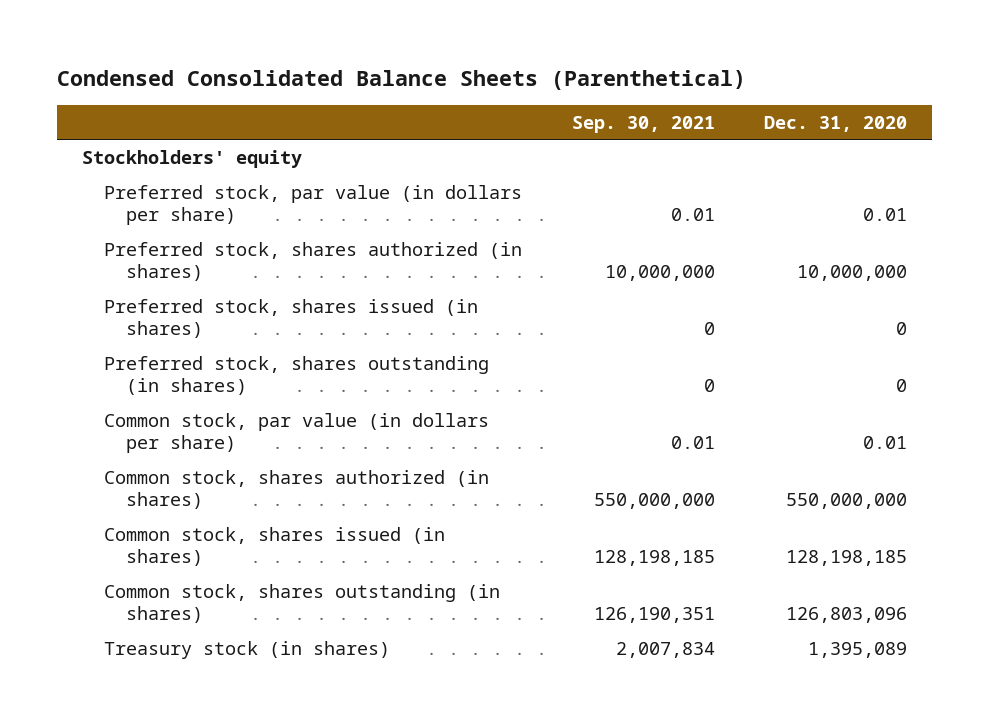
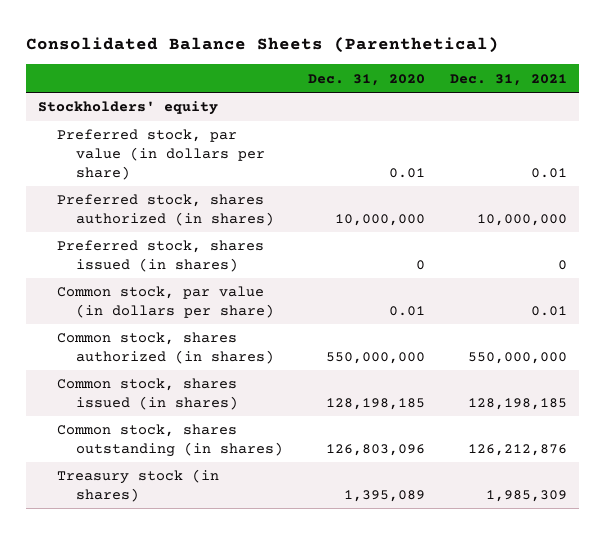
[57,69,747,90] Condensed Consolidated Balance Sheets (Parenthetical) -> [25,37,499,54] Consolidated Balance Sheets (Parenthetical)
[571,115,715,133] Sep. 30, 2021 -> none
none -> [449,73,567,86] Dec. 31, 2021
[103,356,489,396] Preferred stock, shares outstanding (in shares) -> none

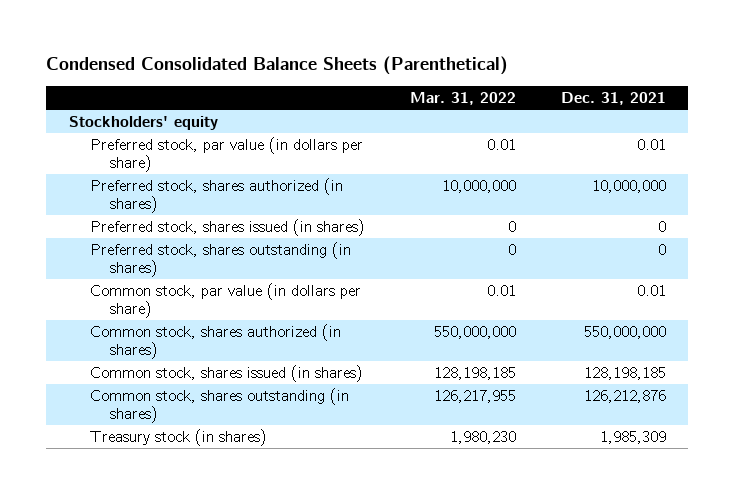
[25,37,499,54] Consolidated Balance Sheets (Parenthetical) -> [46,56,509,76] Condensed Consolidated Balance Sheets (Parenthetical)
[308,73,426,86] Dec. 31, 2020 -> none
none -> [409,91,516,105] Mar. 31, 2022
none -> [89,242,351,277] Preferred stock, shares outstanding (in shares)

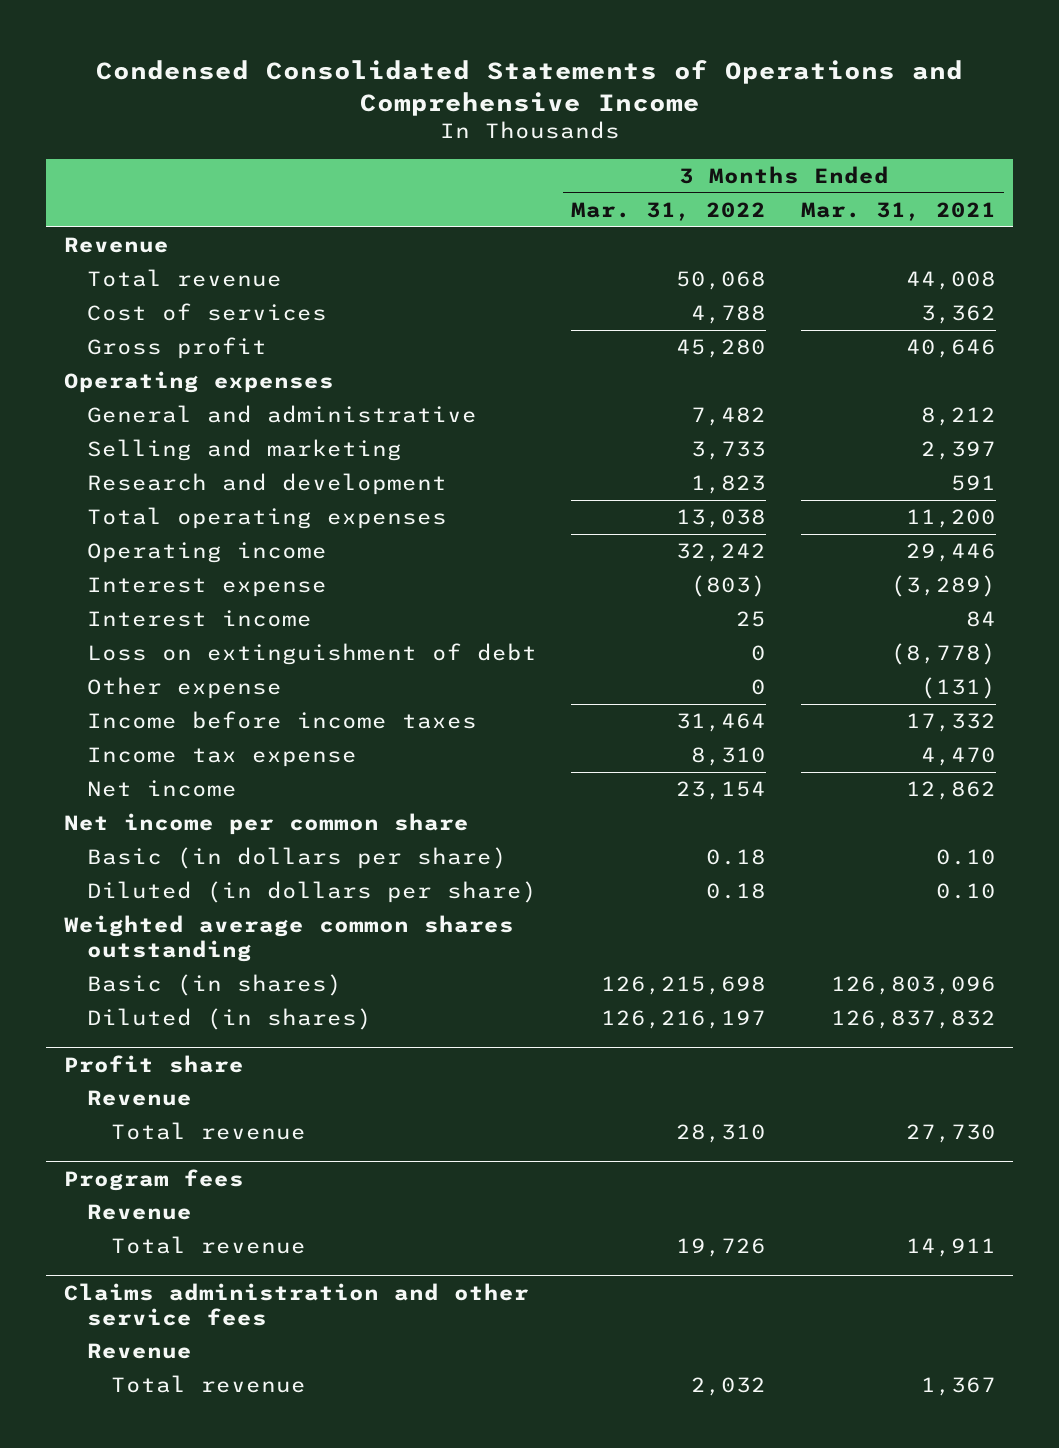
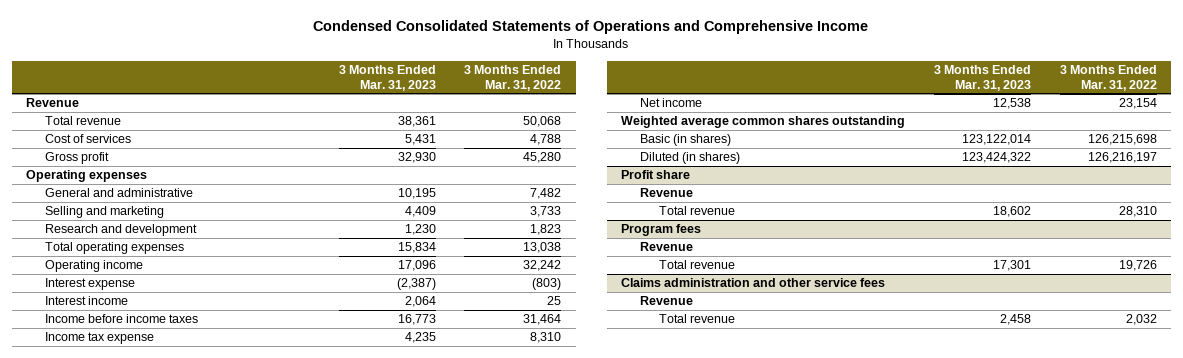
[800,202,996,222] Mar. 31, 2021 -> none
none -> [338,65,436,91] 3 Months Ended Mar. 31, 2023
[87,643,538,666] Loss on extinguishment of debt -> none
[87,677,283,700] Other expense -> none
[63,813,469,836] Net income per common share -> none
[87,847,508,870] Basic (in dollars per share) -> none
[87,881,538,904] Diluted (in dollars per share) -> none

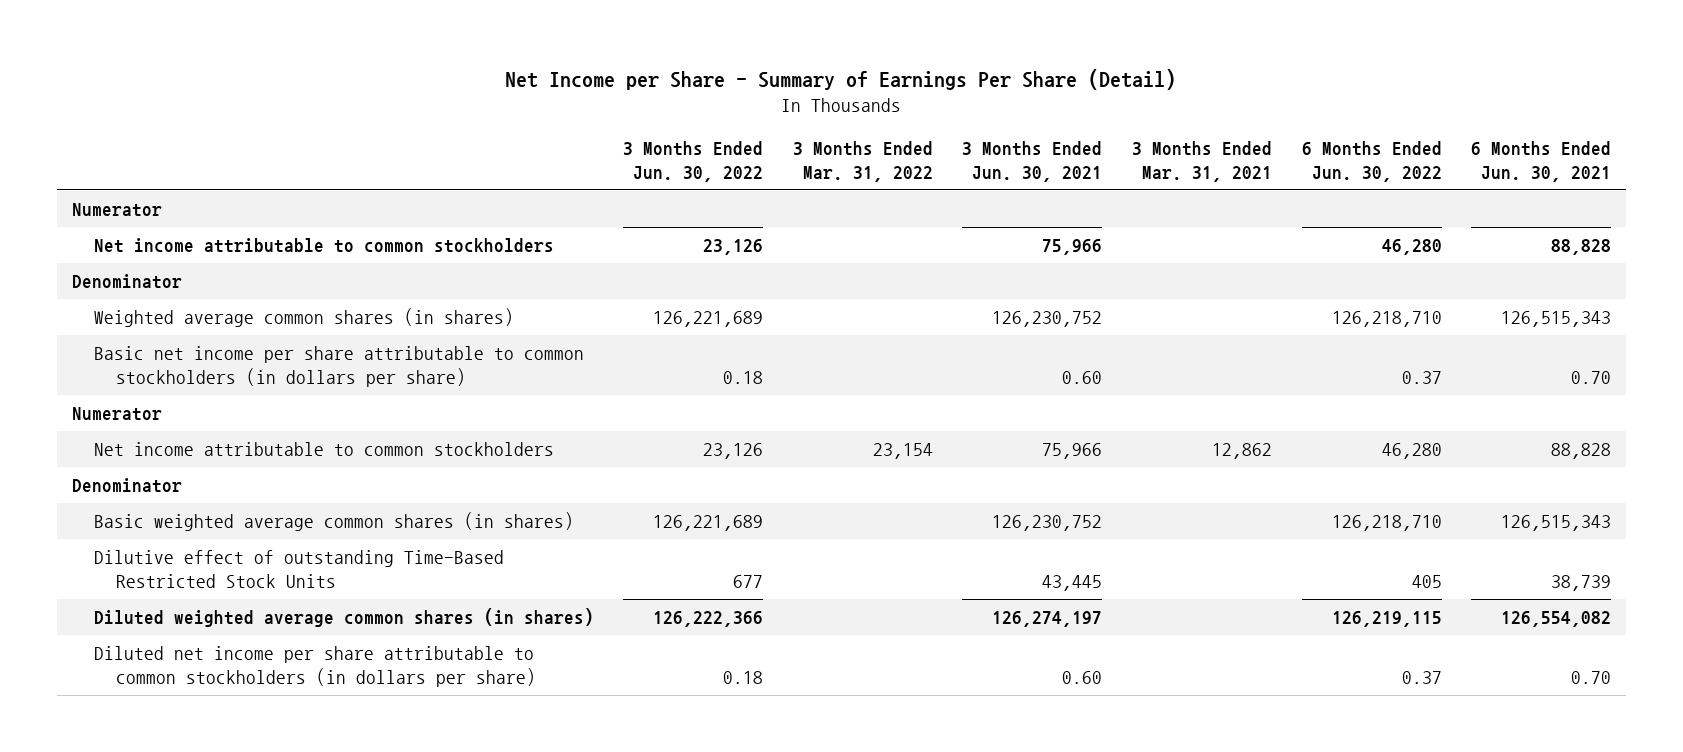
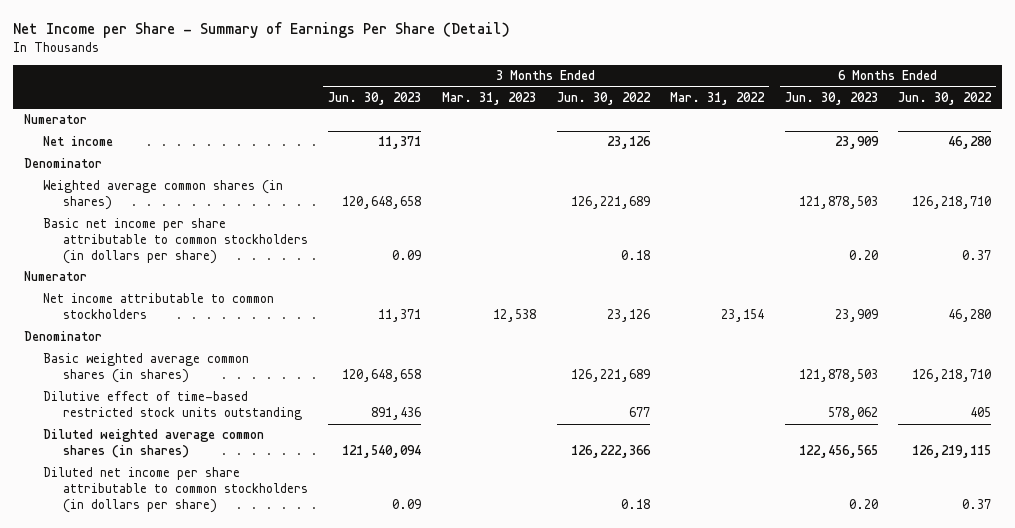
[962,140,1103,182] 3 Months Ended Jun. 30, 2021 -> none
[1132,140,1273,182] 3 Months Ended Mar. 31, 2021 -> none
[1471,140,1612,182] 6 Months Ended Jun. 30, 2021 -> none
none -> [328,91,422,105] Jun. 30, 2023
none -> [442,91,537,105] Mar. 31, 2023
none -> [784,91,878,105] Jun. 30, 2023
[93,237,554,253] Net income attributable to common stockholders -> [43,136,114,147] Net income
[93,549,504,588] Dilutive effect of outstanding Time-Based Restricted Stock Units -> [43,391,302,421] Dilutive effect of time-based restricted stock units outstanding

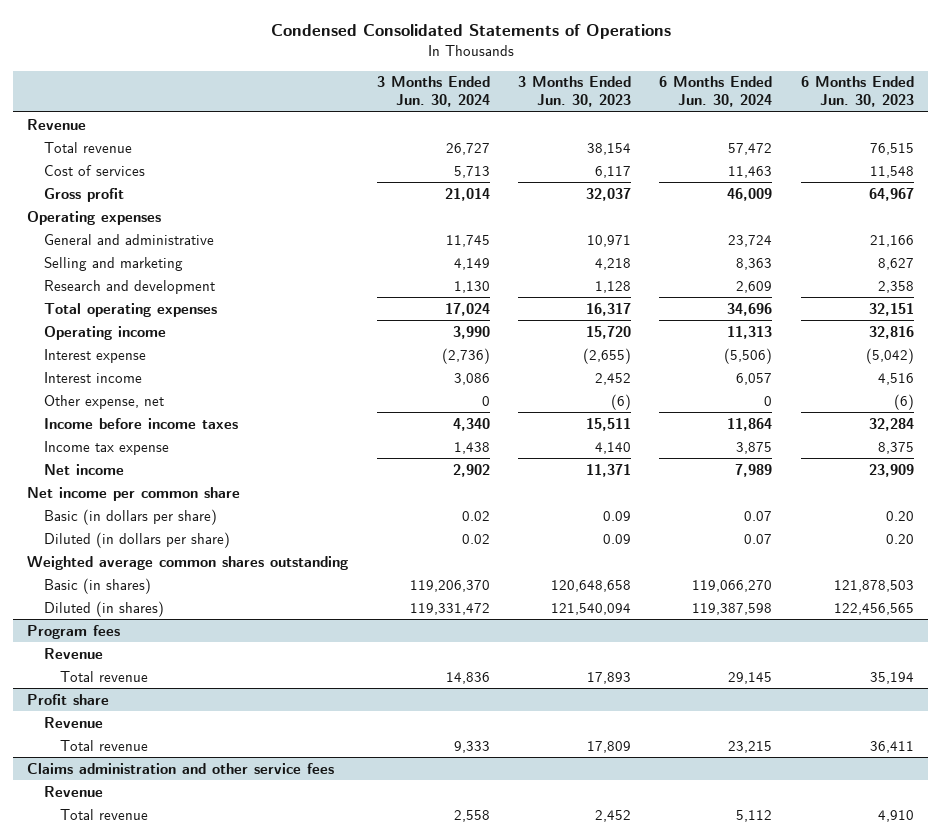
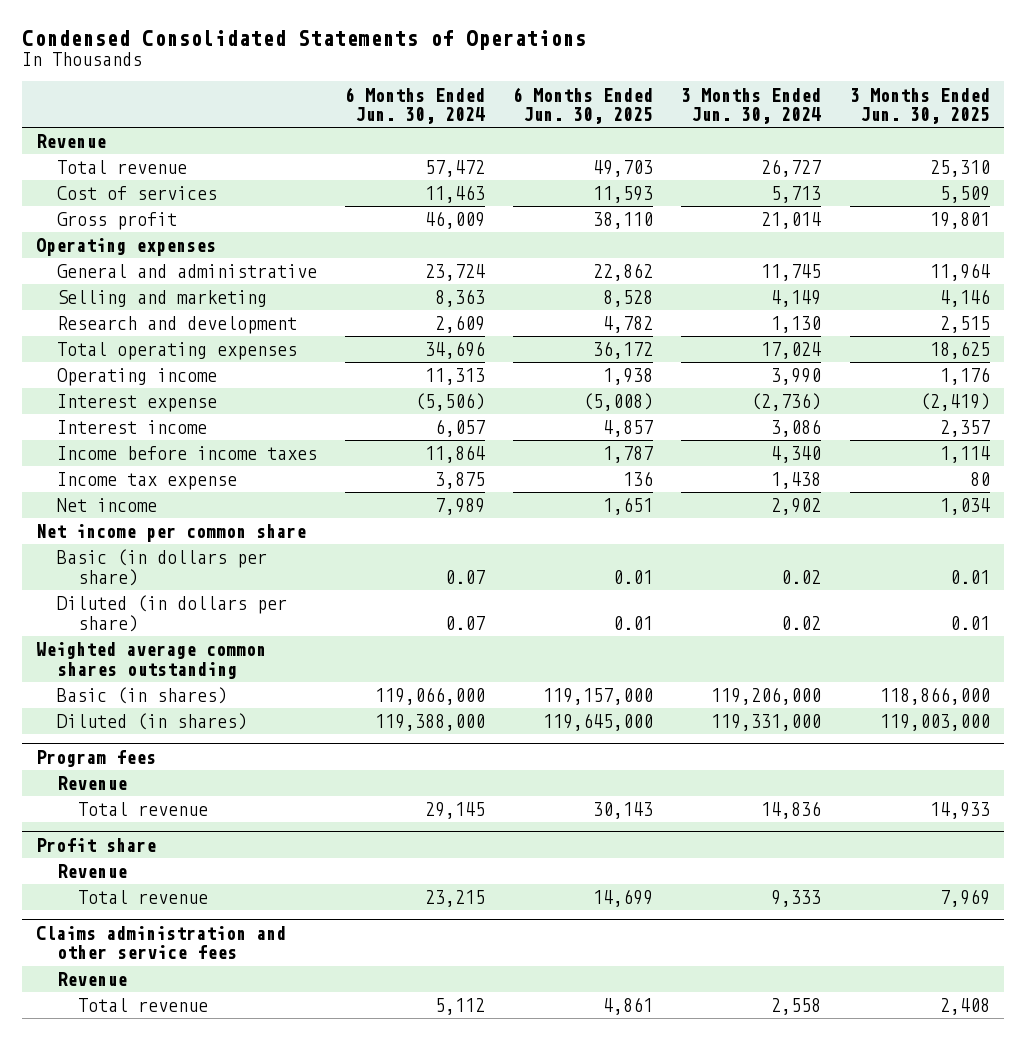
[518,76,632,108] 3 Months Ended Jun. 30, 2023 -> none
[800,76,914,108] 6 Months Ended Jun. 30, 2023 -> none
none -> [513,86,654,125] 6 Months Ended Jun. 30, 2025
none -> [849,87,990,125] 3 Months Ended Jun. 30, 2025
[43,394,164,409] Other expense, net -> none
[409,579,490,592] 119,206,370 -> [711,687,822,706] 119,206,000
[692,579,773,592] 119,066,270 -> [375,687,486,706] 119,066,000
[409,602,490,615] 119,331,472 -> [711,714,822,732] 119,331,000
[692,602,773,615] 119,387,598 -> [375,714,486,732] 119,388,000

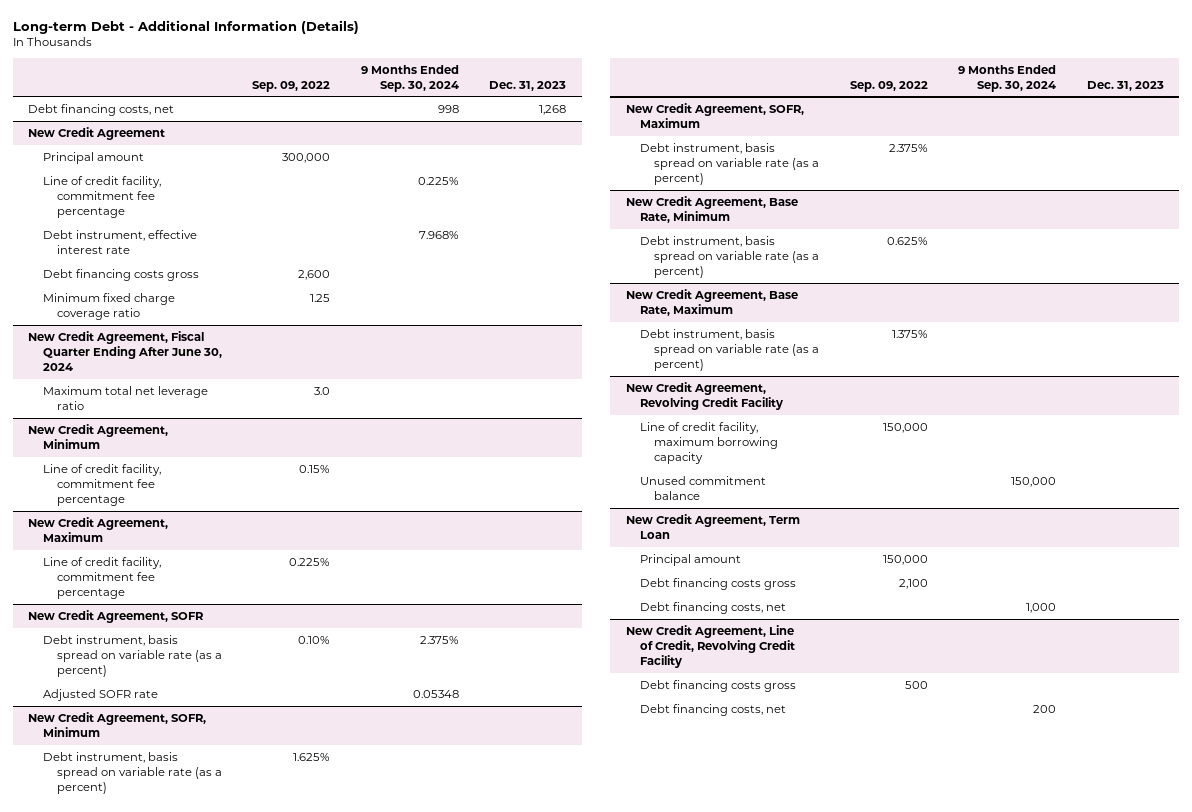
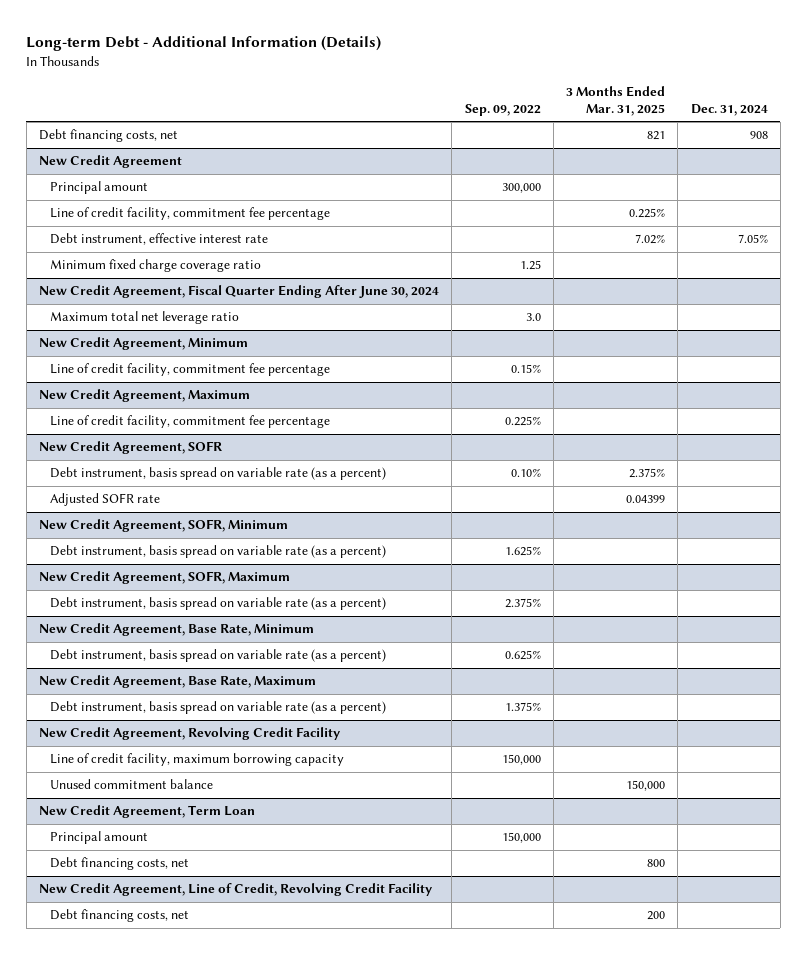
[360,64,459,92] 9 Months Ended Sep. 30, 2024 -> none
[489,80,567,91] Dec. 31, 2023 -> none
none -> [566,86,666,116] 3 Months Ended Mar. 31, 2025
none -> [690,103,768,116] Dec. 31, 2024
[42,268,199,281] Debt financing costs gross -> none
[639,577,796,590] Debt financing costs gross -> none
[639,679,796,692] Debt financing costs gross -> none

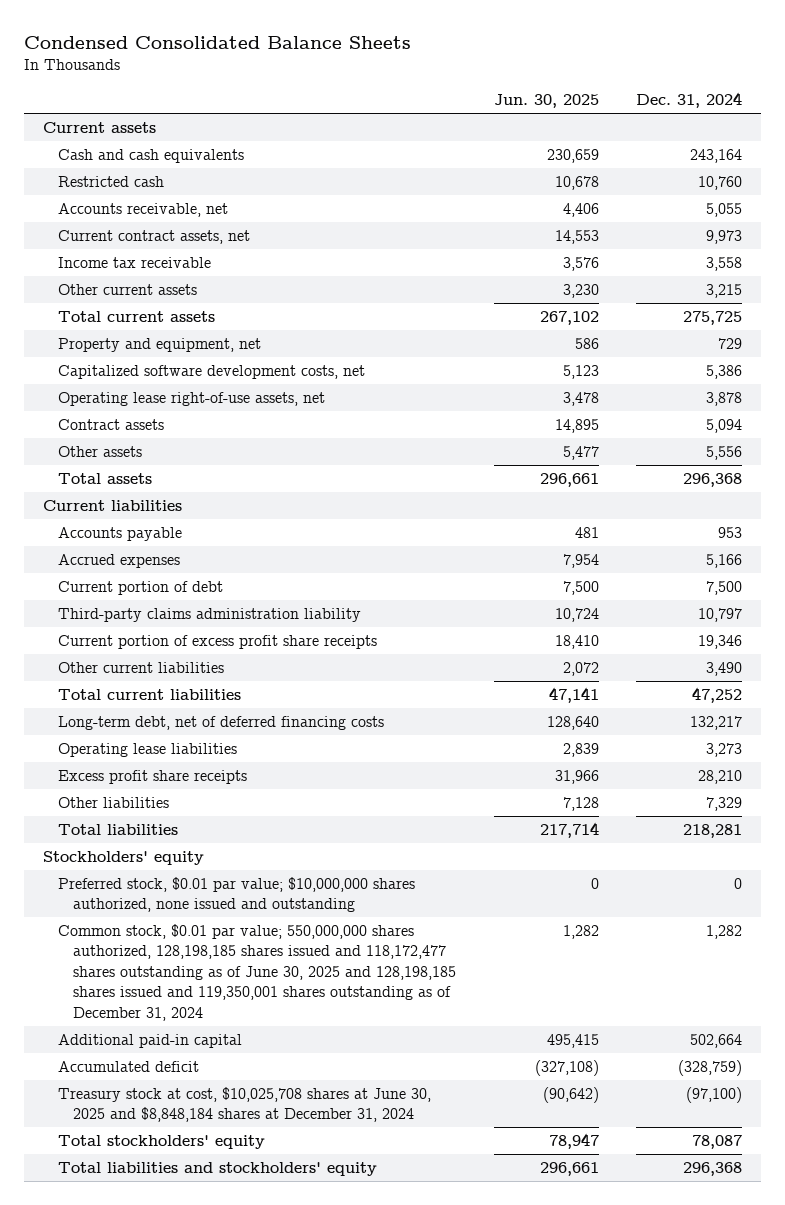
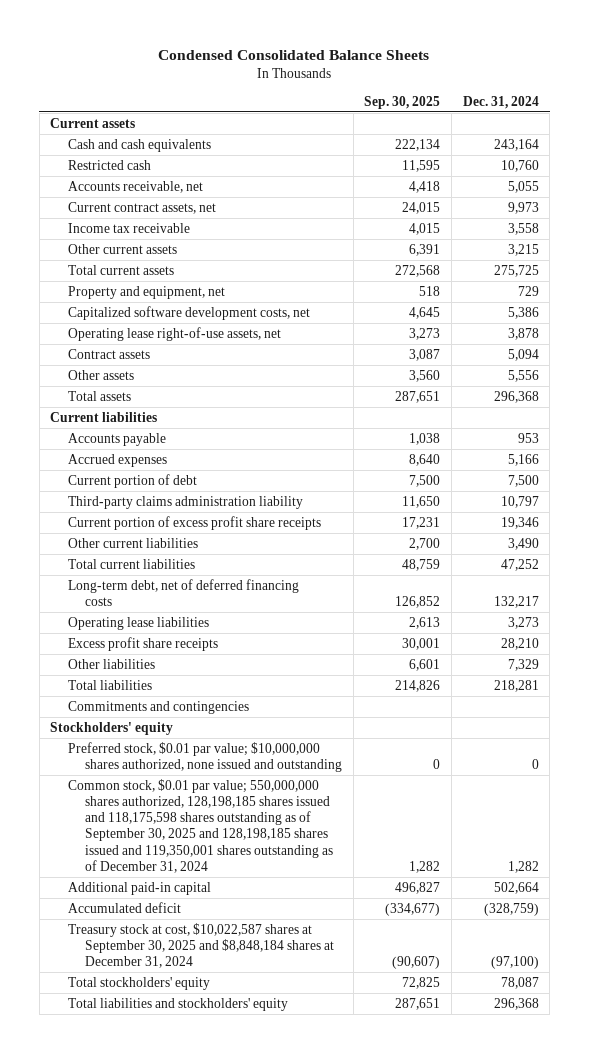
[493,94,599,109] Jun. 30, 2025 -> none
none -> [364,95,441,109] Sep. 30, 2025
none -> [67,700,249,714] Commitments and contingencies
[57,924,457,1021] Common stock, $0.01 par value; 550,000,000 shares authorized, 128,198,185 shares issued and 118,172,477 shares outstanding as of June 30, 2025 and 128,198,185 shares issued and 119,350,001 shares outstanding as of December 31, 2024 -> [67,778,334,873] Common stock, $0.01 par value; 550,000,000 shares authorized, 128,198,185 shares issued and 118,175,598 shares outstanding as of September 30, 2025 and 128,198,185 shares issued and 119,350,001 shares outstanding as of December 31, 2024
[57,1087,431,1123] Treasury stock at cost, $10,025,708 shares at June 30, 2025 and $8,848,184 shares at December 31, 2024 -> [67,922,335,969] Treasury stock at cost, $10,022,587 shares at September 30, 2025 and $8,848,184 shares at December 31, 2024

